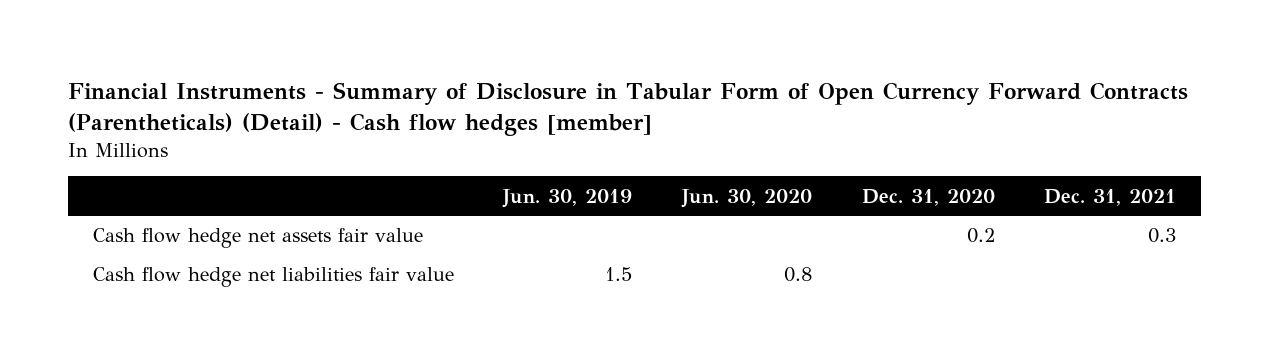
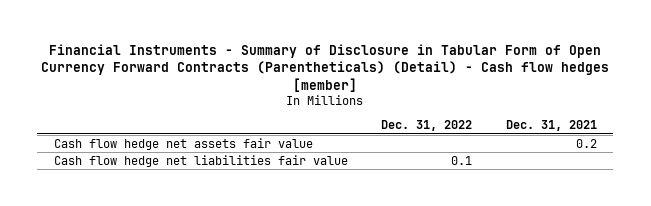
[502,188,633,208] Jun. 30, 2019 -> none
[681,188,813,208] Jun. 30, 2020 -> none
[861,188,995,206] Dec. 31, 2020 -> none
none -> [381,120,473,132] Dec. 31, 2022
[1148,228,1177,244] 0.3 -> [575,138,597,148] 0.2

